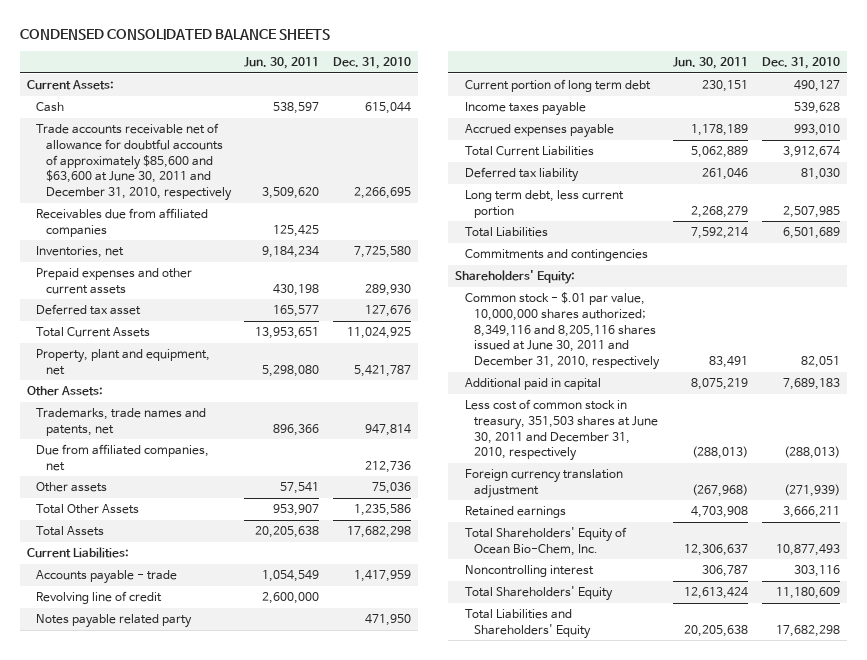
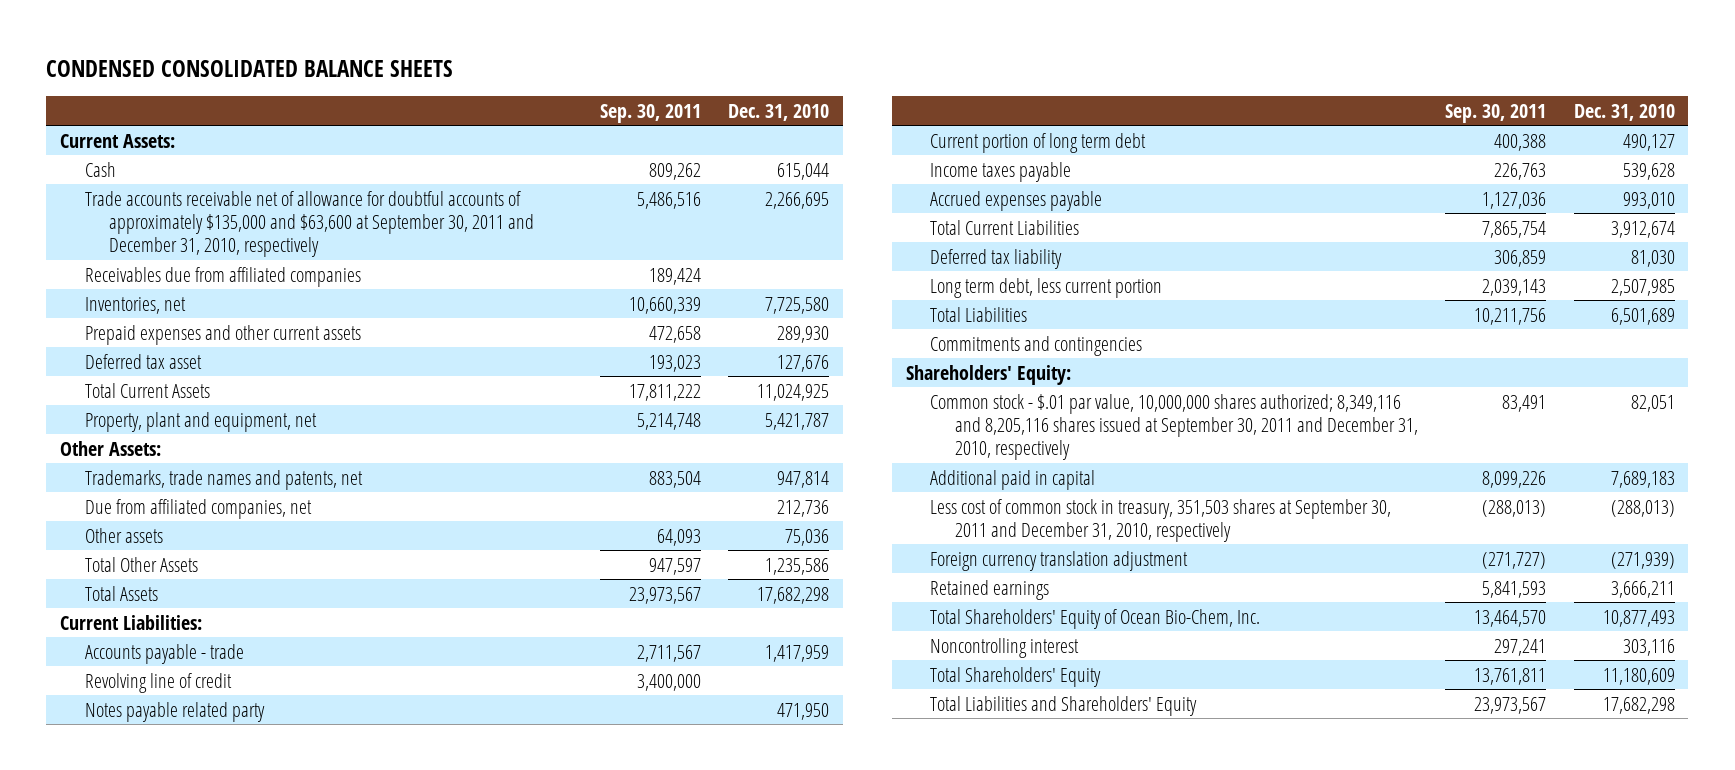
[244,57,320,70] Jun. 30, 2011 -> none
none -> [599,103,701,123] Sep. 30, 2011
[36,123,232,202] Trade accounts receivable net of allowance for doubtful accounts of approximately $85,600 and $63,600 at June 30, 2011 and December 31, 2010, respectively -> [84,190,535,257] Trade accounts receivable net of allowance for doubtful accounts of approximately $135,000 and $63,600 at September 30, 2011 and December 31, 2010, respectively
[464,292,661,371] Common stock - $.01 par value, 10,000,000 shares authorized; 8,349,116 and 8,205,116 shares issued at June 30, 2011 and December 31, 2010, respectively -> [930,393,1418,460] Common stock - $.01 par value, 10,000,000 shares authorized; 8,349,116 and 8,205,116 shares issued at September 30, 2011 and December 31, 2010, respectively
[464,399,659,462] Less cost of common stock in treasury, 351,503 shares at June 30, 2011 and December 31, 2010, respectively -> [930,498,1392,542] Less cost of common stock in treasury, 351,503 shares at September 30, 2011 and December 31, 2010, respectively

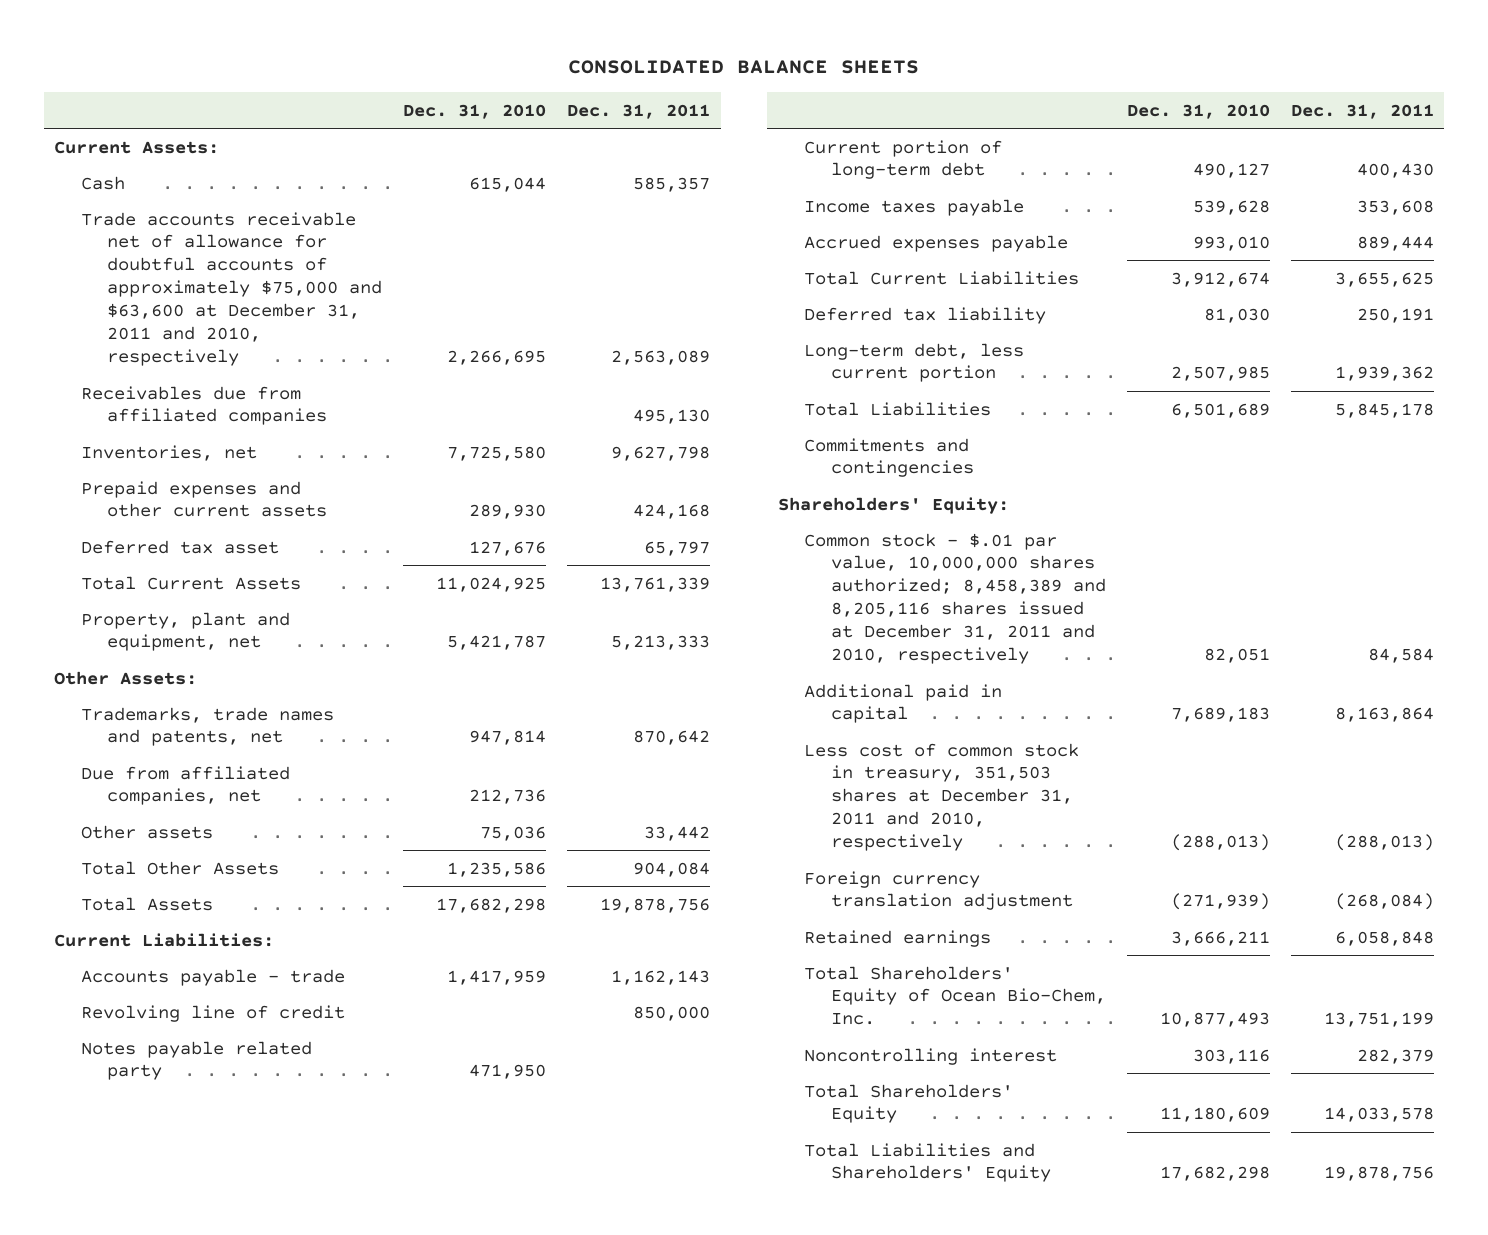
[46,59,454,77] CONDENSED CONSOLIDATED BALANCE SHEETS -> [568,60,920,75] CONSOLIDATED BALANCE SHEETS
[599,103,701,123] Sep. 30, 2011 -> none
none -> [567,103,711,119] Dec. 31, 2011
[84,190,535,257] Trade accounts receivable net of allowance for doubtful accounts of approximately $135,000 and $63,600 at September 30, 2011 and December 31, 2010, respectively -> [80,211,383,367] Trade accounts receivable net of allowance for doubtful accounts of approximately $75,000 and $63,600 at December 31, 2011 and 2010, respectively
[930,132,1147,153] Current portion of long term debt -> [804,139,1003,180] Current portion of long-term debt
[930,277,1163,298] Long term debt, less current portion -> [804,342,1025,383] Long-term debt, less current portion
[930,393,1418,460] Common stock - $.01 par value, 10,000,000 shares authorized; 8,349,116 and 8,205,116 shares issued at September 30, 2011 and December 31, 2010, respectively -> [804,532,1106,665] Common stock - $.01 par value, 10,000,000 shares authorized; 8,458,389 and 8,205,116 shares issued at December 31, 2011 and 2010, respectively
[930,498,1392,542] Less cost of common stock in treasury, 351,503 shares at September 30, 2011 and December 31, 2010, respectively -> [804,742,1080,852] Less cost of common stock in treasury, 351,503 shares at December 31, 2011 and 2010, respectively

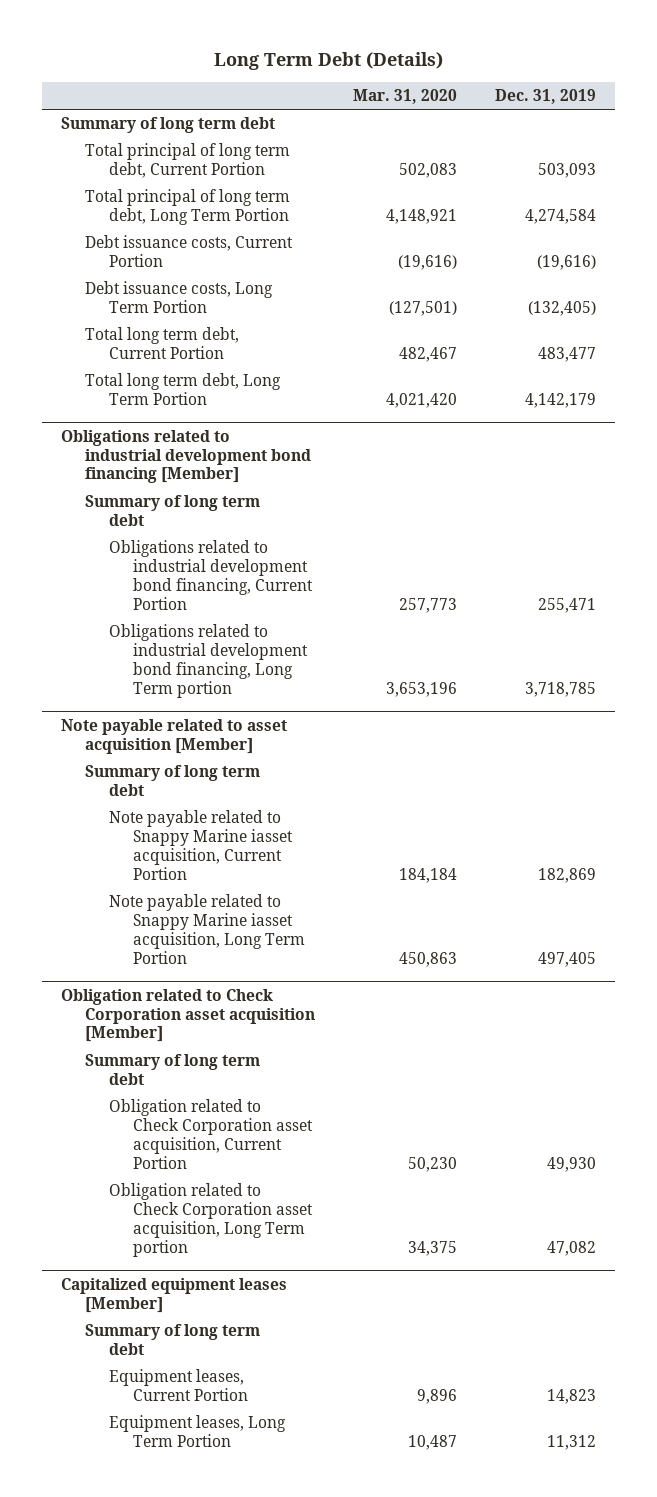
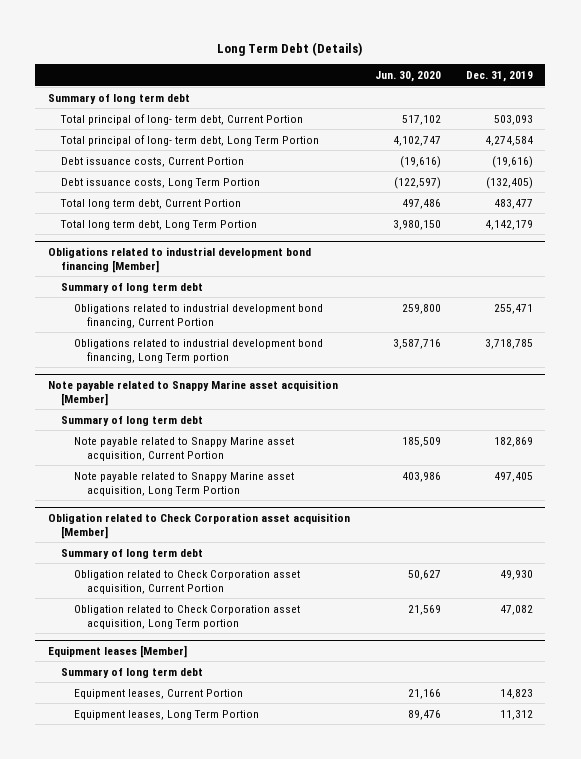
[353,89,458,105] Mar. 31, 2020 -> none
none -> [374,71,441,83] Jun. 30, 2020
[85,143,291,179] Total principal of long term debt, Current Portion -> [59,113,303,125] Total principal of long- term debt, Current Portion
[85,189,291,226] Total principal of long term debt, Long Term Portion -> [59,134,319,146] Total principal of long- term debt, Long Term Portion
[61,718,288,754] Note payable related to asset acquisition [Member] -> [47,379,338,406] Note payable related to Snappy Marine asset acquisition [Member]
[108,810,293,880] Note payable related to Snappy Marine iasset acquisition, Current Portion -> [73,436,294,461] Note payable related to Snappy Marine asset acquisition, Current Portion
[108,894,305,964] Note payable related to Snappy Marine iasset acquisition, Long Term Portion -> [73,471,294,496] Note payable related to Snappy Marine asset acquisition, Long Term Portion
[61,1277,288,1313] Capitalized equipment leases [Member] -> [47,644,187,658] Equipment leases [Member]

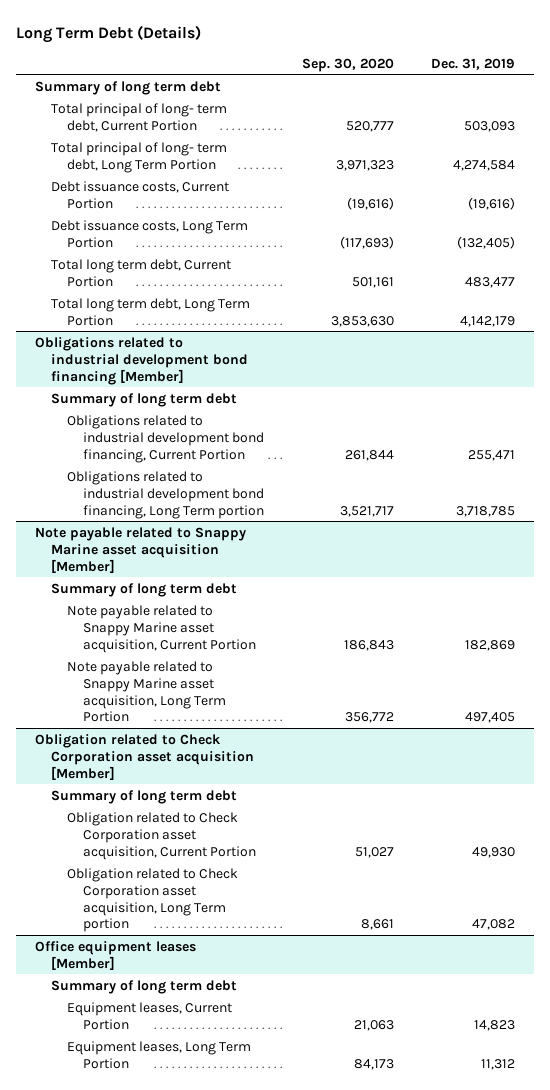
[374,71,441,83] Jun. 30, 2020 -> none
none -> [301,57,394,72] Sep. 30, 2020
[47,644,187,658] Equipment leases [Member] -> [34,940,196,970] Office equipment leases [Member]

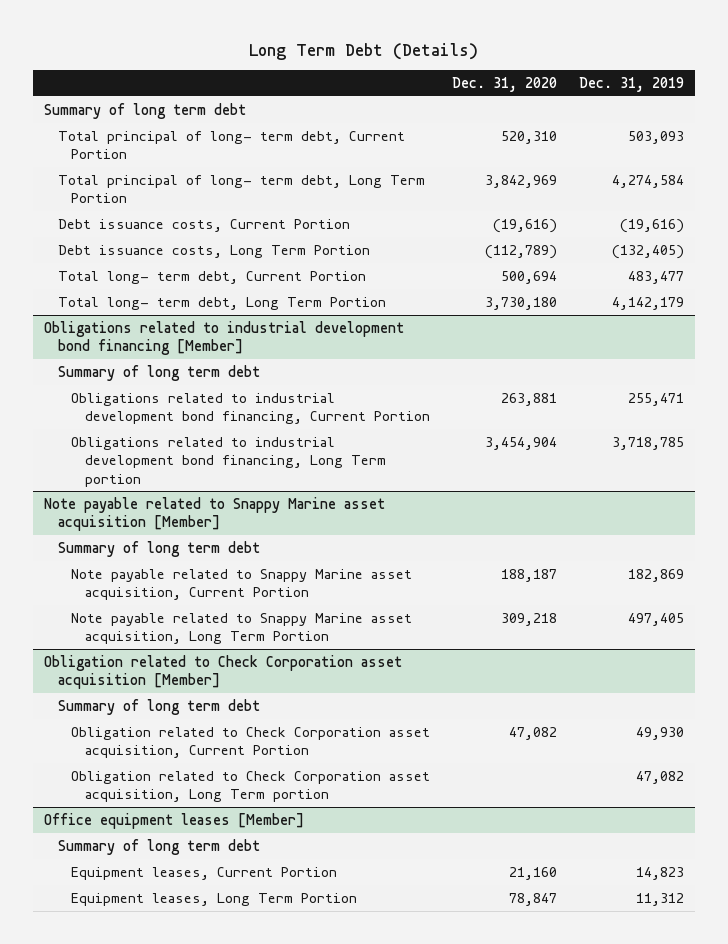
[301,57,394,72] Sep. 30, 2020 -> none
none -> [452,77,558,93] Dec. 31, 2020
[50,258,231,287] Total long term debt, Current Portion -> [57,270,366,284] Total long- term debt, Current Portion
[50,297,250,326] Total long term debt, Long Term Portion -> [57,296,386,310] Total long- term debt, Long Term Portion

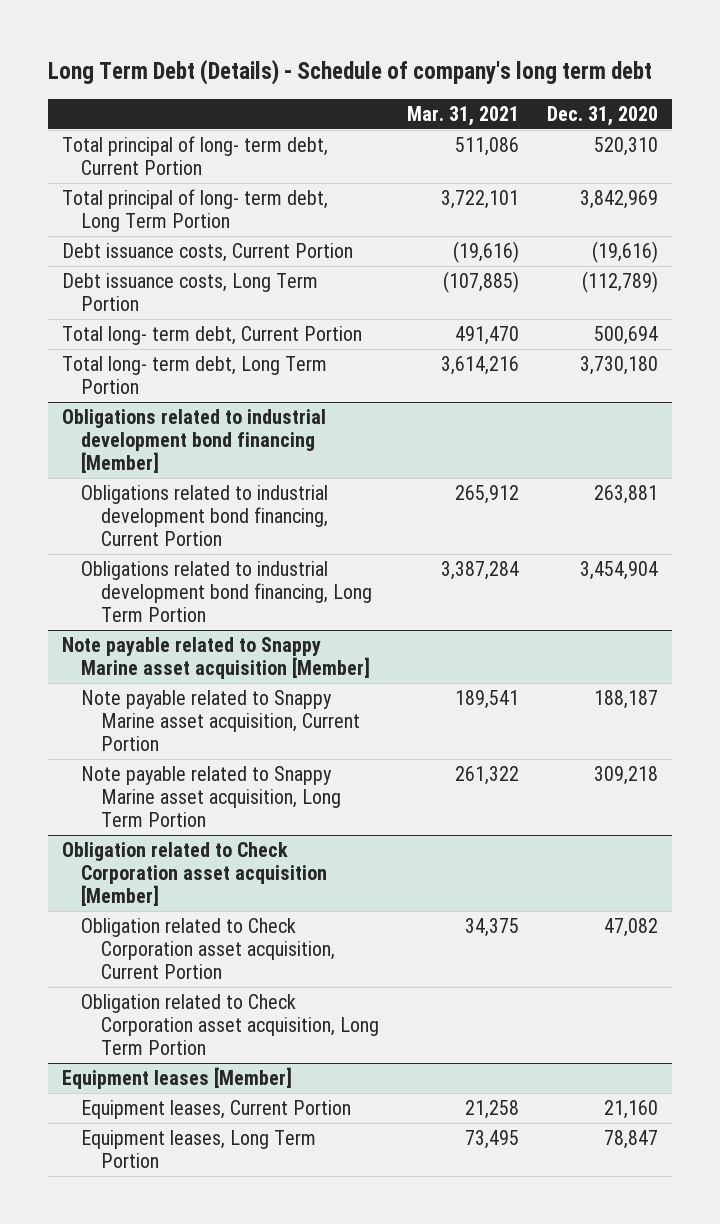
[248,42,478,60] Long Term Debt (Details) -> [47,58,652,85] Long Term Debt (Details) - Schedule of company's long term debt
[578,77,684,93] Dec. 31, 2019 -> none
none -> [406,105,519,126] Mar. 31, 2021
[43,102,246,119] Summary of long term debt -> none
[57,364,260,381] Summary of long term debt -> none
[71,436,386,487] Obligations related to industrial development bond financing, Long Term portion -> [81,561,372,622] Obligations related to industrial development bond financing, Long Term Portion
[57,540,260,557] Summary of long term debt -> none
[57,698,260,715] Summary of long term debt -> none
[57,838,260,855] Summary of long term debt -> none
[71,770,431,803] Obligation related to Check Corporation asset acquisition, Long Term portion -> [81,994,379,1055] Obligation related to Check Corporation asset acquisition, Long Term Portion
[43,812,304,829] Office equipment leases [Member] -> [61,1067,292,1090] Equipment leases [Member]

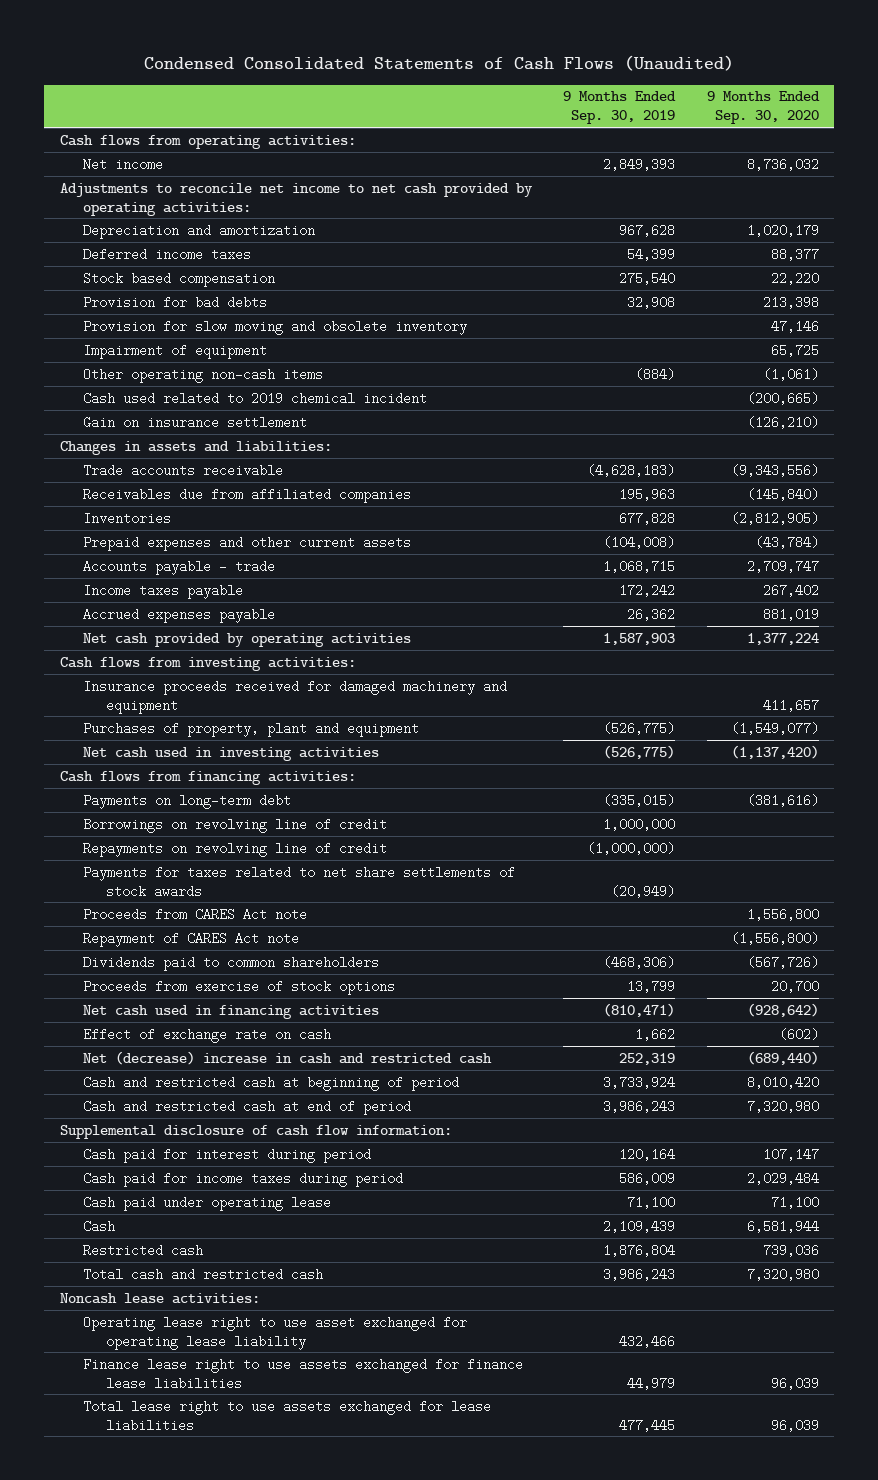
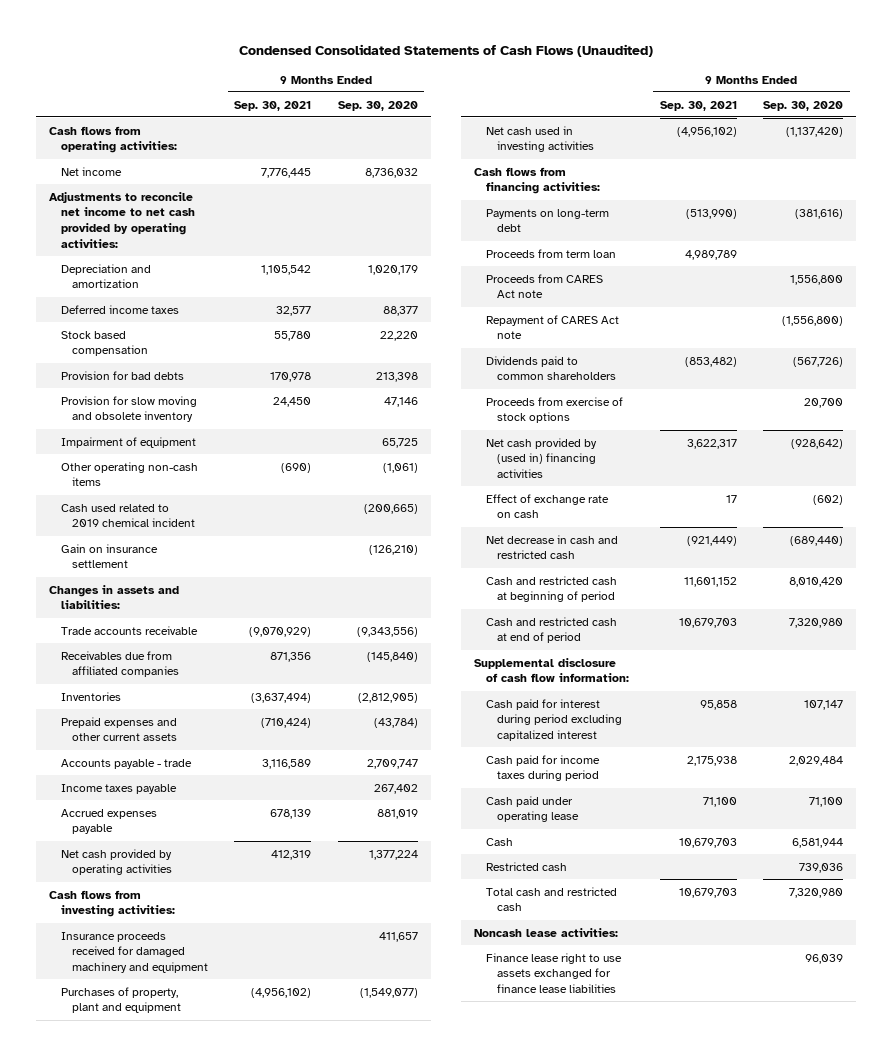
[563,91,677,125] 9 Months Ended Sep. 30, 2019 -> none
none -> [234,100,312,111] Sep. 30, 2021
[82,817,387,833] Borrowings on revolving line of credit -> none
[82,841,387,857] Repayments on revolving line of credit -> none
[82,865,515,898] Payments for taxes related to net share settlements of stock awards -> none
none -> [485,248,616,258] Proceeds from term loan
[82,1004,379,1019] Net cash used in financing activities -> [485,437,597,479] Net cash provided by (used in) financing activities
[82,1050,492,1065] Net (decrease) increase in cash and restricted cash -> [485,534,618,560] Net decrease in cash and restricted cash
[82,1147,371,1163] Cash paid for interest during period -> [485,698,623,742] Cash paid for interest during period excluding capitalized interest
[82,1315,467,1350] Operating lease right to use asset exchanged for operating lease liability -> none
[82,1399,491,1432] Total lease right to use assets exchanged for lease liabilities -> none

